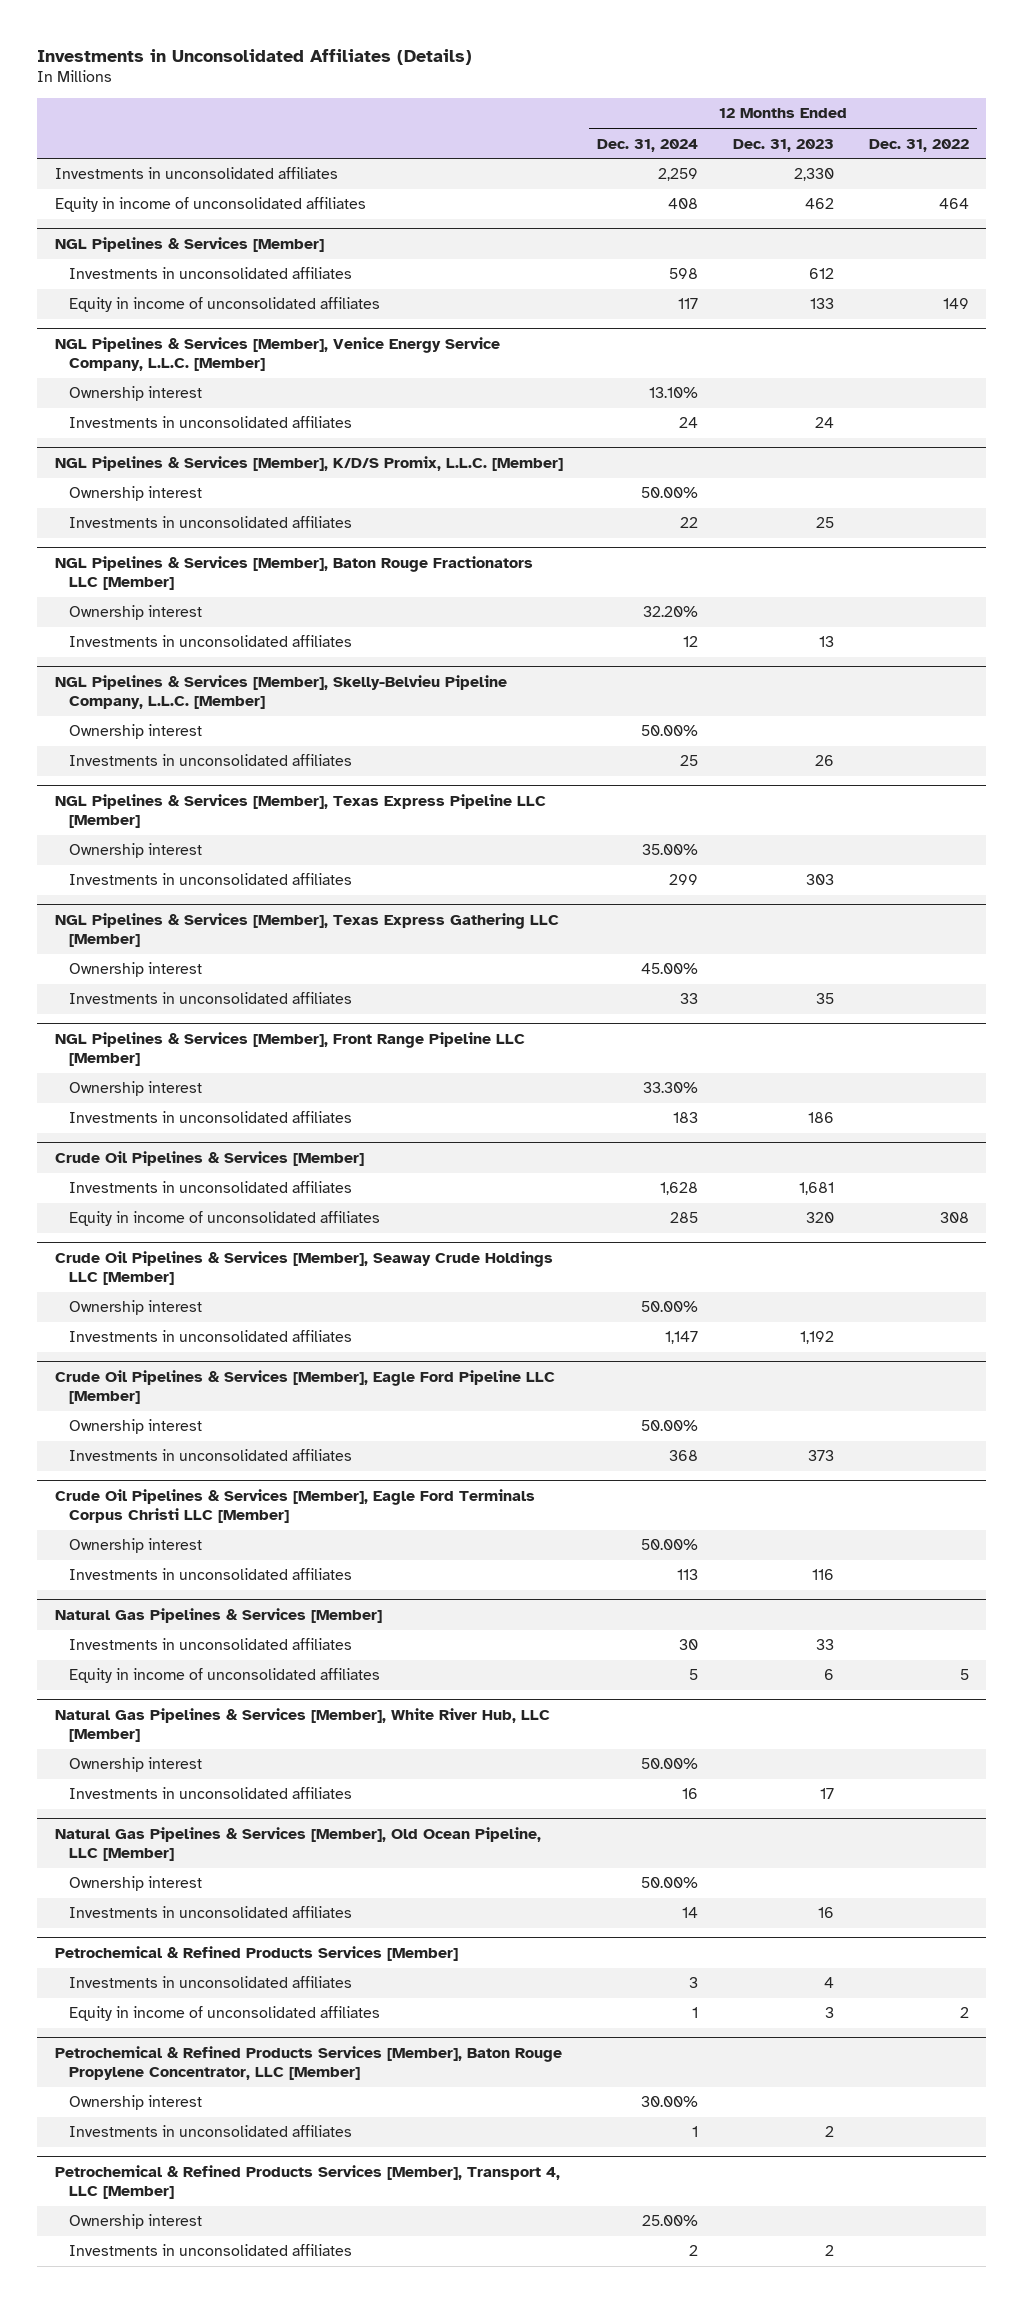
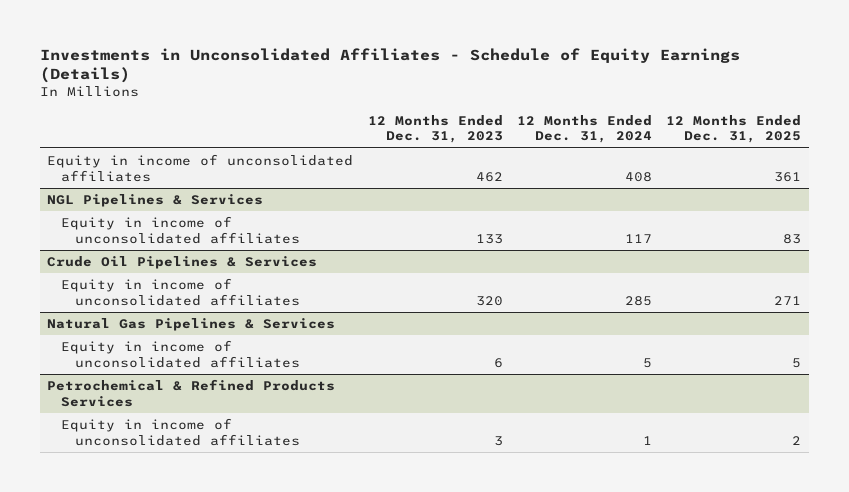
[37,48,473,65] Investments in Unconsolidated Affiliates (Details) -> [40,47,741,84] Investments in Unconsolidated Affiliates - Schedule of Equity Earnings (Details)
[868,138,969,152] Dec. 31, 2022 -> none
none -> [666,114,802,144] 12 Months Ended Dec. 31, 2025
[54,167,338,180] Investments in unconsolidated affiliates -> none
[69,267,353,280] Investments in unconsolidated affiliates -> none
[54,236,324,252] NGL Pipelines & Services [Member] -> [47,194,264,208] NGL Pipelines & Services
[54,336,500,372] NGL Pipelines & Services [Member], Venice Energy Service Company, L.L.C. [Member] -> none
[69,386,203,402] Ownership interest -> none
[69,416,353,429] Investments in unconsolidated affiliates -> none
[54,455,563,471] NGL Pipelines & Services [Member], K/D/S Promix, L.L.C. [Member] -> none
[69,486,203,502] Ownership interest -> none
[69,516,353,529] Investments in unconsolidated affiliates -> none
[54,555,533,591] NGL Pipelines & Services [Member], Baton Rouge Fractionators LLC [Member] -> none
[69,605,203,621] Ownership interest -> none
[69,635,353,648] Investments in unconsolidated affiliates -> none
[54,674,507,710] NGL Pipelines & Services [Member], Skelly-Belvieu Pipeline Company, L.L.C. [Member] -> none
[69,724,203,740] Ownership interest -> none
[69,754,353,767] Investments in unconsolidated affiliates -> none
[54,793,546,829] NGL Pipelines & Services [Member], Texas Express Pipeline LLC [Member] -> none
[69,843,203,859] Ownership interest -> none
[69,873,353,886] Investments in unconsolidated affiliates -> none
[54,912,559,948] NGL Pipelines & Services [Member], Texas Express Gathering LLC [Member] -> none
[69,962,203,978] Ownership interest -> none
[69,992,353,1005] Investments in unconsolidated affiliates -> none
[54,1031,525,1067] NGL Pipelines & Services [Member], Front Range Pipeline LLC [Member] -> none
[69,1081,203,1097] Ownership interest -> none
[69,1111,353,1124] Investments in unconsolidated affiliates -> none
[69,1181,353,1194] Investments in unconsolidated affiliates -> none
[54,1150,364,1166] Crude Oil Pipelines & Services [Member] -> [47,256,318,270] Crude Oil Pipelines & Services
[54,1250,553,1286] Crude Oil Pipelines & Services [Member], Seaway Crude Holdings LLC [Member] -> none
[69,1300,203,1316] Ownership interest -> none
[69,1330,353,1343] Investments in unconsolidated affiliates -> none
[54,1369,555,1405] Crude Oil Pipelines & Services [Member], Eagle Ford Pipeline LLC [Member] -> none
[69,1419,203,1435] Ownership interest -> none
[69,1449,353,1462] Investments in unconsolidated affiliates -> none
[54,1488,535,1524] Crude Oil Pipelines & Services [Member], Eagle Ford Terminals Corpus Christi LLC [Member] -> none
[69,1538,203,1554] Ownership interest -> none
[69,1568,353,1581] Investments in unconsolidated affiliates -> none
[69,1638,353,1651] Investments in unconsolidated affiliates -> none
[54,1607,382,1623] Natural Gas Pipelines & Services [Member] -> [47,318,336,332] Natural Gas Pipelines & Services
[54,1707,550,1743] Natural Gas Pipelines & Services [Member], White River Hub, LLC [Member] -> none
[69,1757,203,1773] Ownership interest -> none
[69,1787,353,1800] Investments in unconsolidated affiliates -> none
[54,1826,541,1862] Natural Gas Pipelines & Services [Member], Old Ocean Pipeline, LLC [Member] -> none
[69,1876,203,1892] Ownership interest -> none
[69,1906,353,1919] Investments in unconsolidated affiliates -> none
[69,1976,353,1989] Investments in unconsolidated affiliates -> none
[54,1945,458,1961] Petrochemical & Refined Products Services [Member] -> [47,379,336,408] Petrochemical & Refined Products Services
[54,2045,562,2081] Petrochemical & Refined Products Services [Member], Baton Rouge Propylene Concentrator, LLC [Member] -> none
[69,2095,203,2111] Ownership interest -> none
[69,2125,353,2138] Investments in unconsolidated affiliates -> none
[54,2164,560,2200] Petrochemical & Refined Products Services [Member], Transport 4, LLC [Member] -> none
[69,2214,203,2230] Ownership interest -> none
[69,2244,353,2257] Investments in unconsolidated affiliates -> none

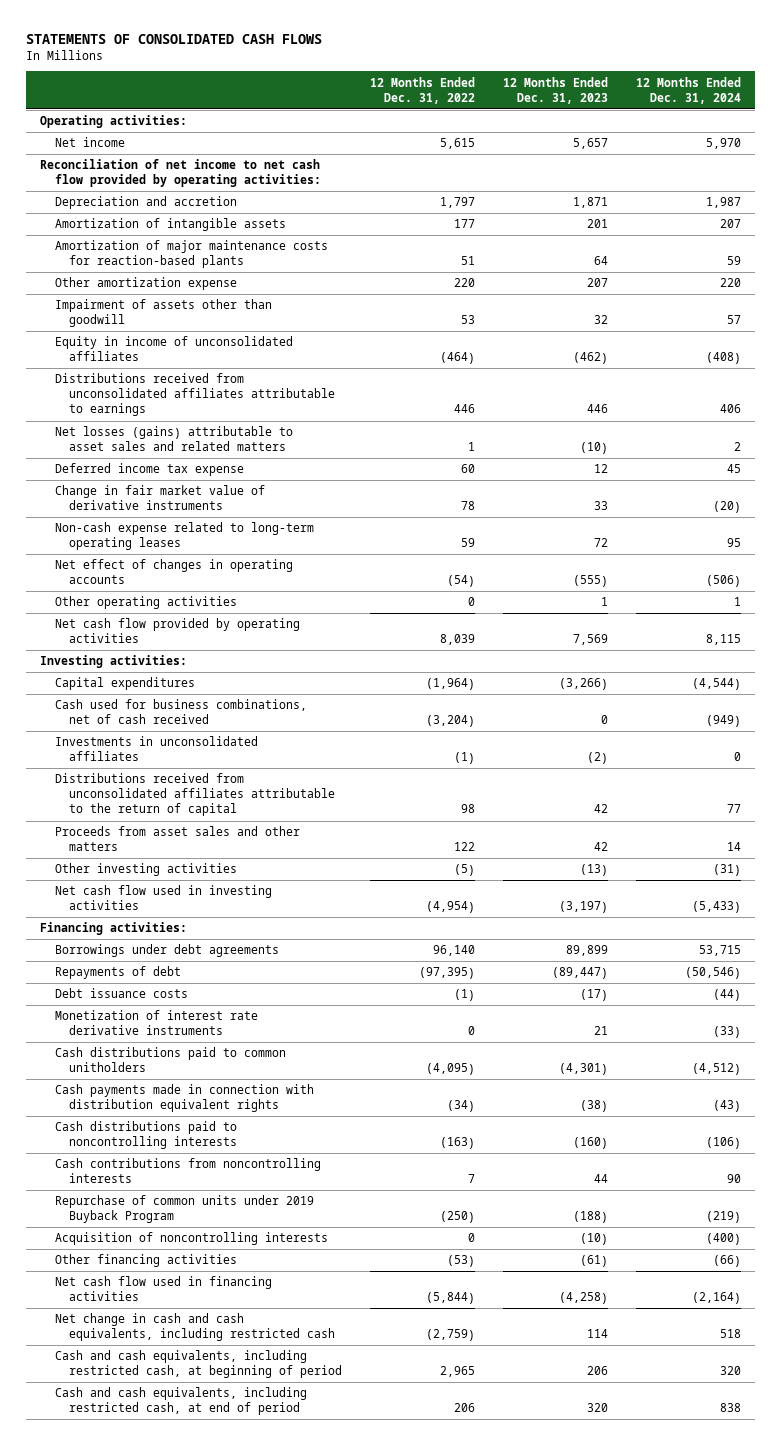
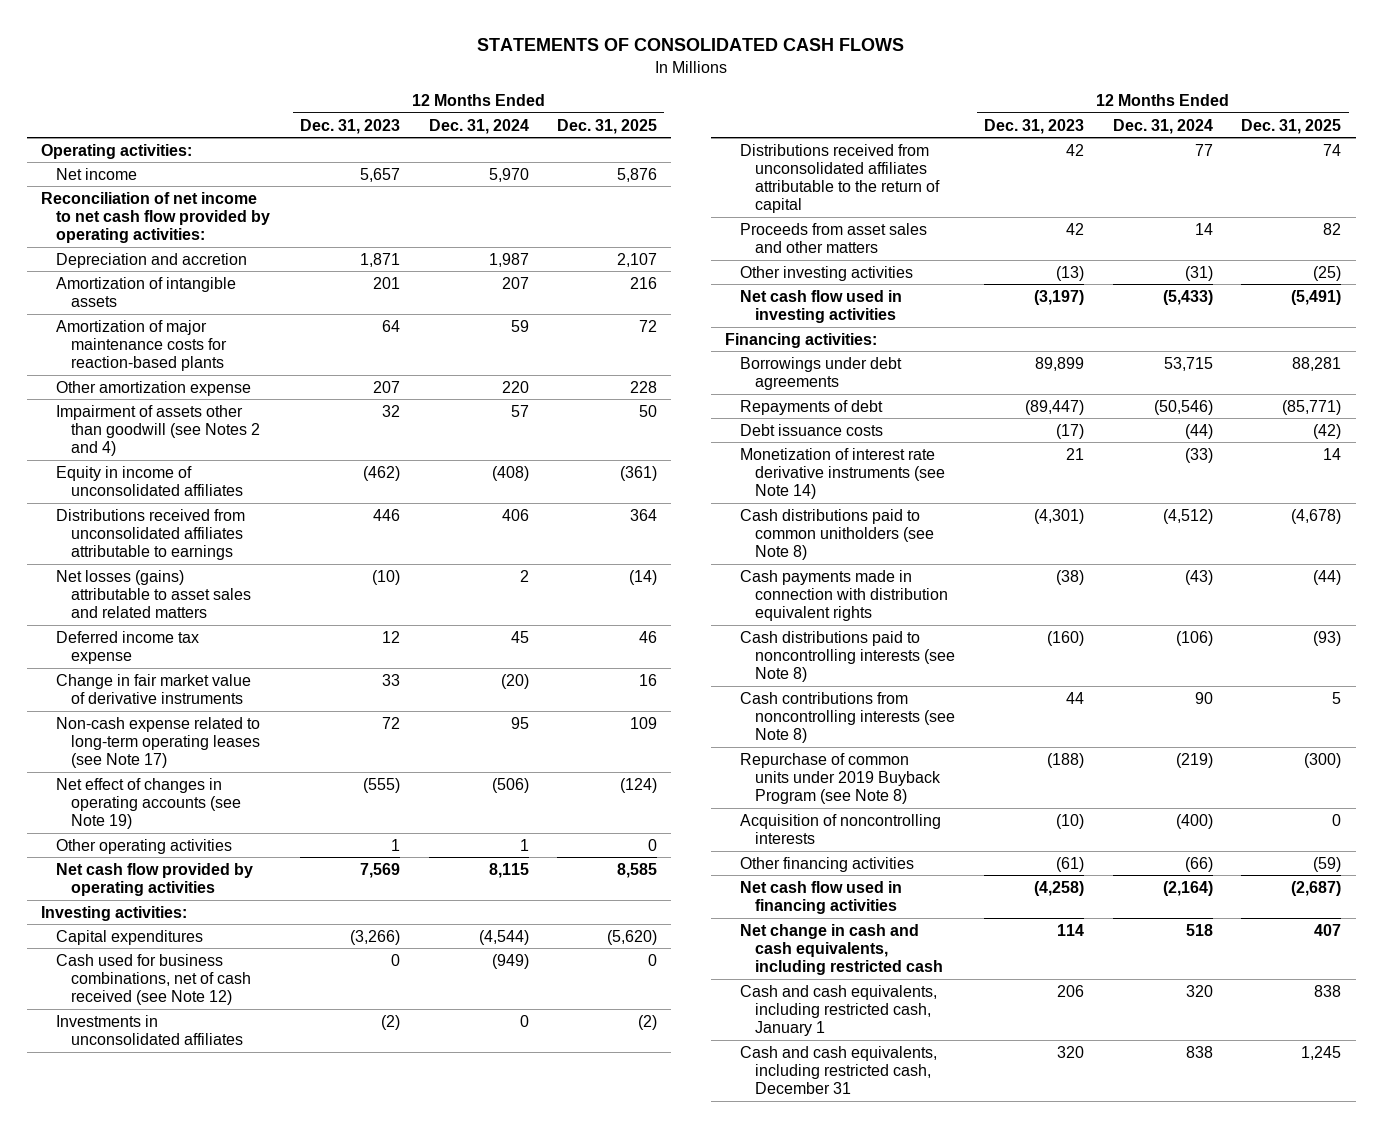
[370,76,476,104] 12 Months Ended Dec. 31, 2022 -> none
none -> [557,118,658,134] Dec. 31, 2025
[54,299,272,328] Impairment of assets other than goodwill -> [56,404,261,457] Impairment of assets other than goodwill (see Notes 2 and 4)
[54,522,314,551] Non-cash expense related to long-term operating leases -> [56,716,261,769] Non-cash expense related to long-term operating leases (see Note 17)
[54,559,293,585] Net effect of changes in operating accounts -> [56,777,242,830] Net effect of changes in operating accounts (see Note 19)
[54,699,307,725] Cash used for business combinations, net of cash received -> [56,953,252,1006] Cash used for business combinations, net of cash received (see Note 12)
[54,1010,258,1036] Monetization of interest rate derivative instruments -> [740,447,946,500] Monetization of interest rate derivative instruments (see Note 14)
[54,1047,286,1073] Cash distributions paid to common unitholders -> [740,508,935,561] Cash distributions paid to common unitholders (see Note 8)
[54,1121,238,1150] Cash distributions paid to noncontrolling interests -> [740,630,956,683] Cash distributions paid to noncontrolling interests (see Note 8)
[54,1158,321,1184] Cash contributions from noncontrolling interests -> [740,691,956,744] Cash contributions from noncontrolling interests (see Note 8)
[54,1195,314,1224] Repurchase of common units under 2019 Buyback Program -> [740,752,942,805] Repurchase of common units under 2019 Buyback Program (see Note 8)
[54,1350,343,1379] Cash and cash equivalents, including restricted cash, at beginning of period -> [740,984,938,1037] Cash and cash equivalents, including restricted cash, January 1
[54,1387,307,1416] Cash and cash equivalents, including restricted cash, at end of period -> [740,1045,938,1095] Cash and cash equivalents, including restricted cash, December 31

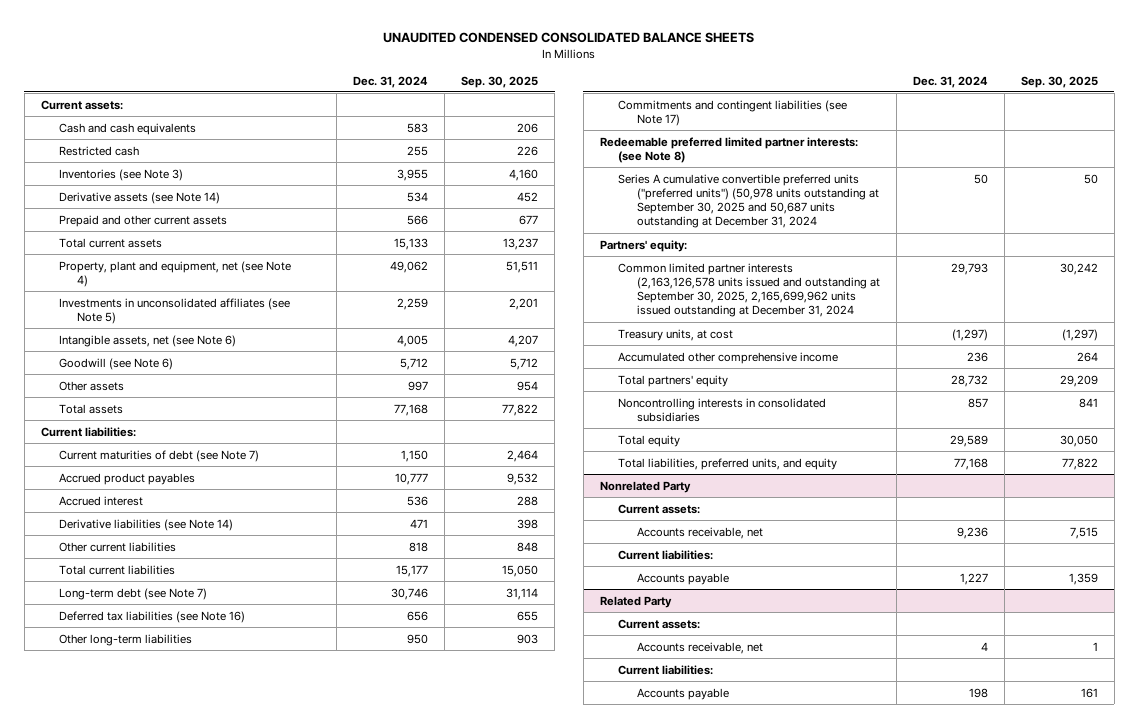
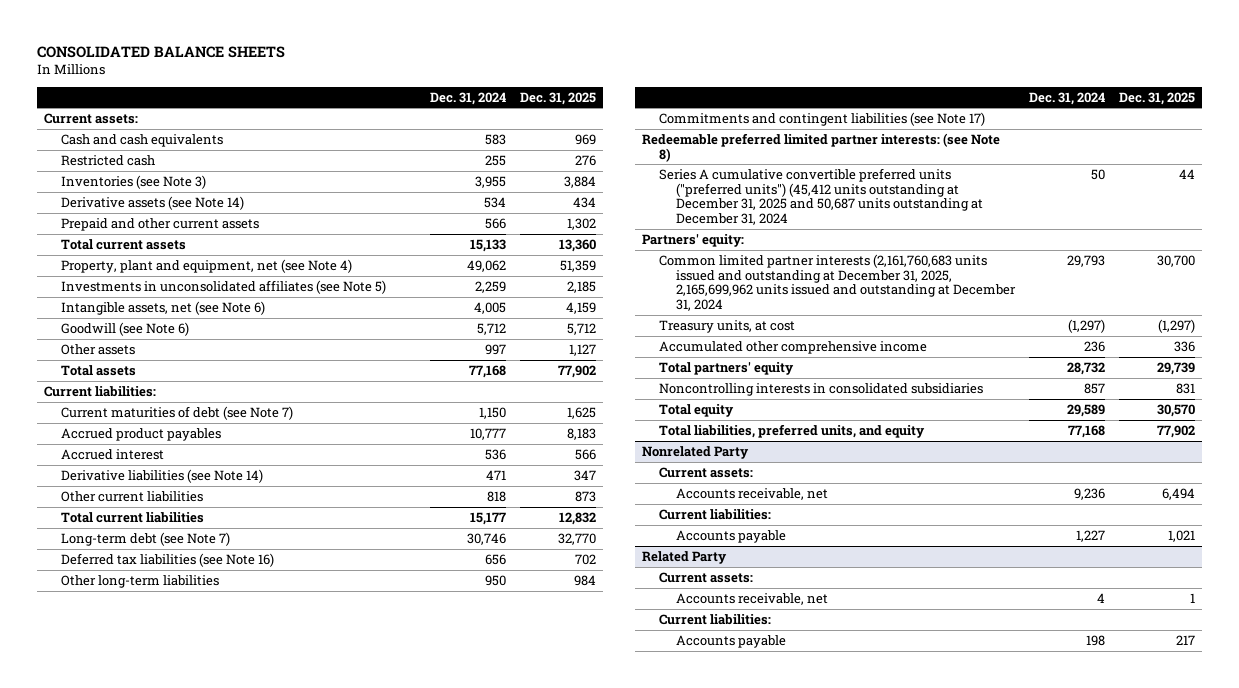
[383,31,755,43] UNAUDITED CONDENSED CONSOLIDATED BALANCE SHEETS -> [36,45,285,58] CONSOLIDATED BALANCE SHEETS
[461,75,539,88] Sep. 30, 2025 -> none
none -> [520,91,597,105] Dec. 31, 2025
[618,173,879,229] Series A cumulative convertible preferred units ("preferred units") (50,978 units outstanding at September 30, 2025 and 50,687 units outstanding at December 31, 2024 -> [658,167,983,226] Series A cumulative convertible preferred units ("preferred units") (45,412 units outstanding at December 31, 2025 and 50,687 units outstanding at December 31, 2024
[618,262,880,318] Common limited partner interests (2,163,126,578 units issued and outstanding at September 30, 2025, 2,165,699,962 units issued outstanding at December 31, 2024 -> [658,253,1016,312] Common limited partner interests (2,161,760,683 units issued and outstanding at December 31, 2025, 2,165,699,962 units issued and outstanding at December 31, 2024

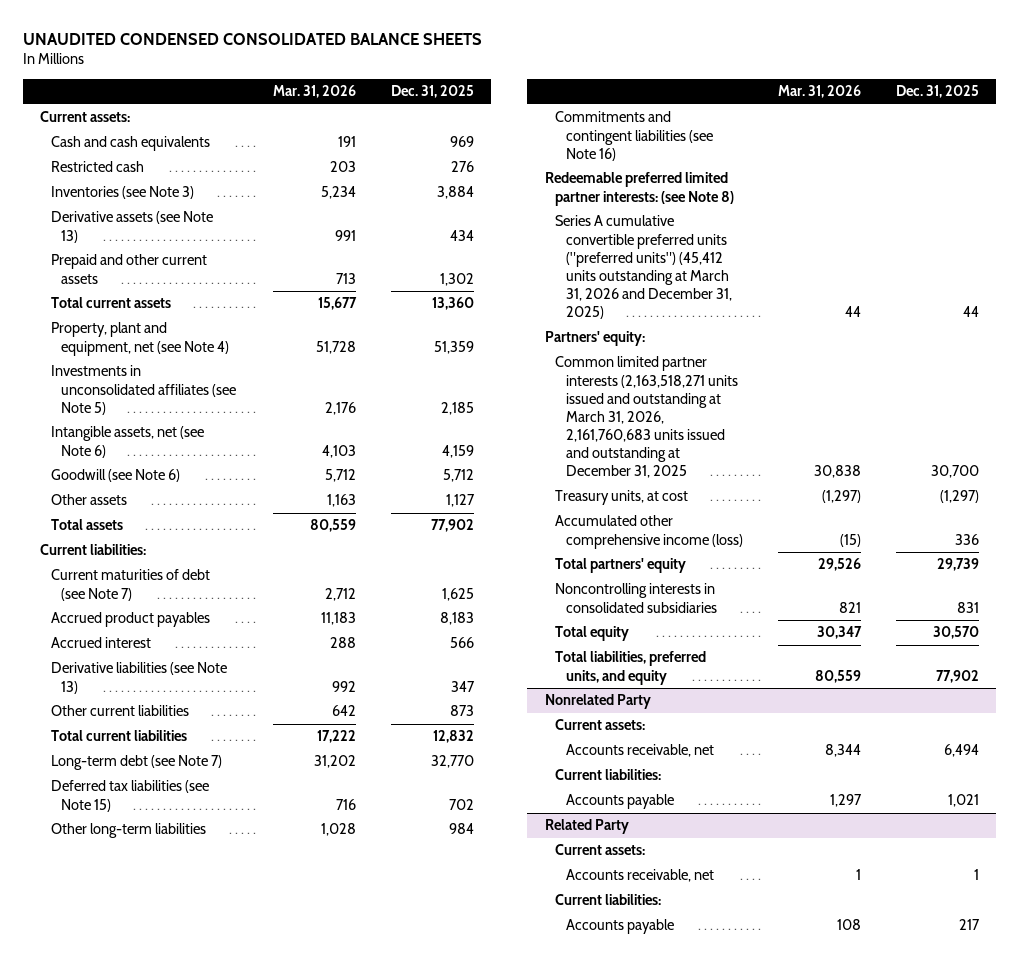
[36,45,285,58] CONSOLIDATED BALANCE SHEETS -> [22,32,482,45] UNAUDITED CONDENSED CONSOLIDATED BALANCE SHEETS
[430,91,507,105] Dec. 31, 2024 -> none
none -> [273,85,357,99] Mar. 31, 2026
[60,195,244,210] Derivative assets (see Note 14) -> [50,211,213,243] Derivative assets (see Note 13)
[60,468,263,483] Derivative liabilities (see Note 14) -> [50,662,227,694] Derivative liabilities (see Note 13)
[60,552,274,567] Deferred tax liabilities (see Note 16) -> [50,780,209,812] Deferred tax liabilities (see Note 15)
[658,111,985,126] Commitments and contingent liabilities (see Note 17) -> [555,111,714,161] Commitments and contingent liabilities (see Note 16)
[658,167,983,226] Series A cumulative convertible preferred units ("preferred units") (45,412 units outstanding at December 31, 2025 and 50,687 units outstanding at December 31, 2024 -> [555,215,733,320] Series A cumulative convertible preferred units ("preferred units") (45,412 units outstanding at March 31, 2026 and December 31, 2025)
[658,253,1016,312] Common limited partner interests (2,161,760,683 units issued and outstanding at December 31, 2025, 2,165,699,962 units issued and outstanding at December 31, 2024 -> [555,356,739,479] Common limited partner interests (2,163,518,271 units issued and outstanding at March 31, 2026, 2,161,760,683 units issued and outstanding at December 31, 2025
[658,340,927,354] Accumulated other comprehensive income -> [555,515,744,549] Accumulated other comprehensive income (loss)

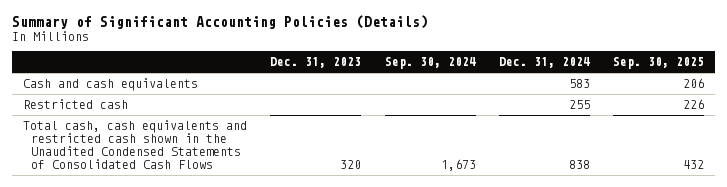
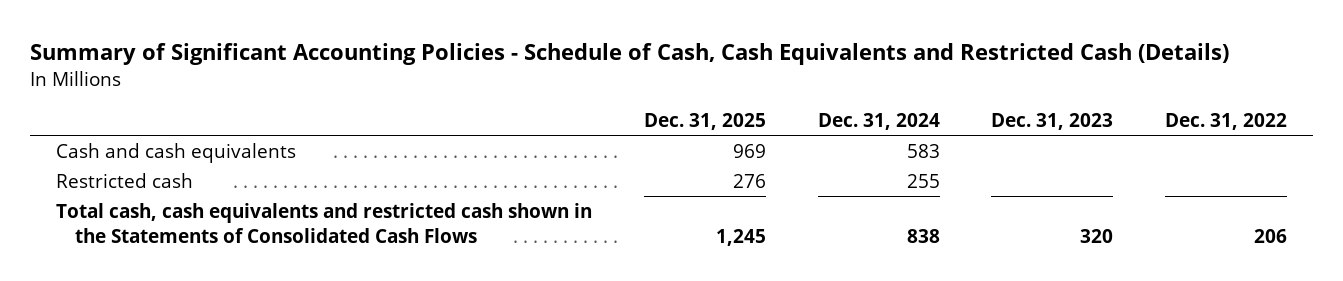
[11,15,428,30] Summary of Significant Accounting Policies (Details) -> [29,42,1229,65] Summary of Significant Accounting Policies - Schedule of Cash, Cash Equivalents and Restricted Cash (Details)
[384,57,476,70] Sep. 30, 2024 -> none
[612,57,704,70] Sep. 30, 2025 -> none
none -> [643,112,766,130] Dec. 31, 2025
none -> [1165,112,1288,130] Dec. 31, 2022
[23,120,248,170] Total cash, cash equivalents and restricted cash shown in the Unaudited Condensed Statements of Consolidated Cash Flows -> [55,202,592,243] Total cash, cash equivalents and restricted cash shown in the Statements of Consolidated Cash Flows

